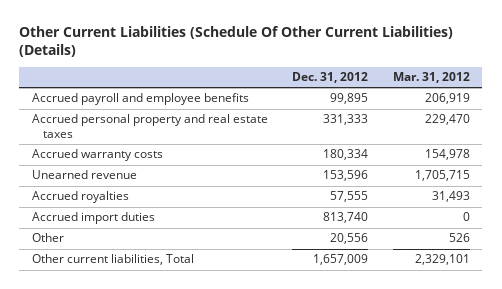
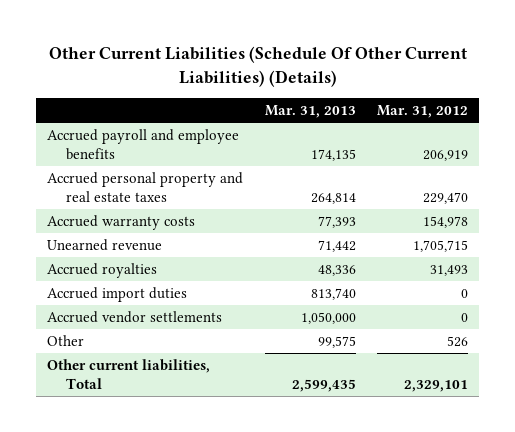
[292,72,369,84] Dec. 31, 2012 -> none
none -> [264,105,356,119] Mar. 31, 2013
none -> [46,311,222,324] Accrued vendor settlements

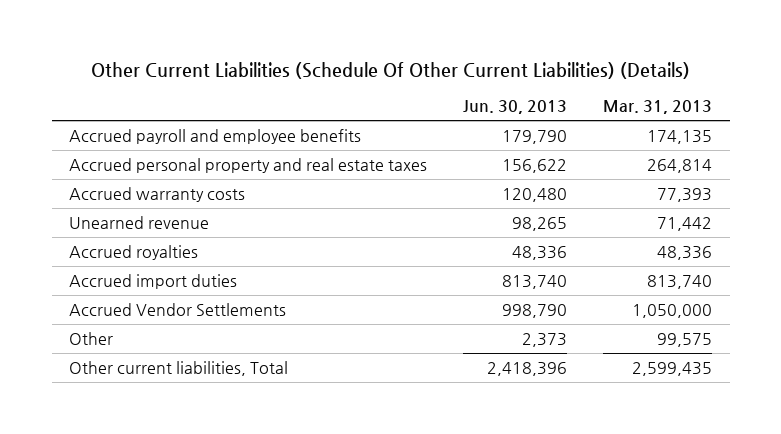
[377,105,469,119] Mar. 31, 2012 -> none
none -> [463,100,568,115] Jun. 30, 2013
[46,311,222,324] Accrued vendor settlements -> [69,303,287,317] Accrued Vendor Settlements

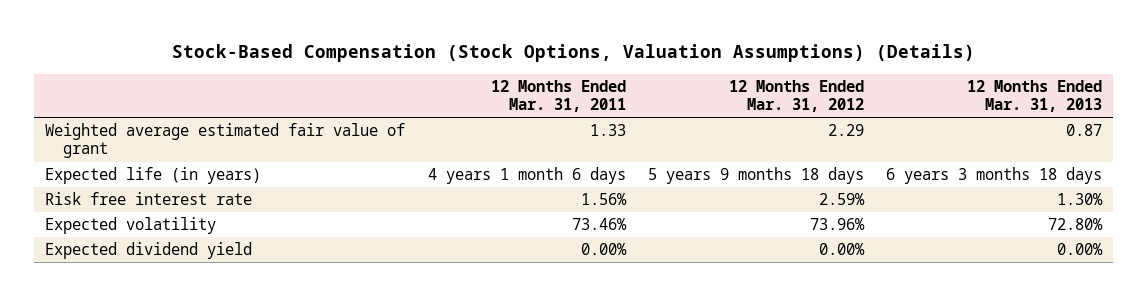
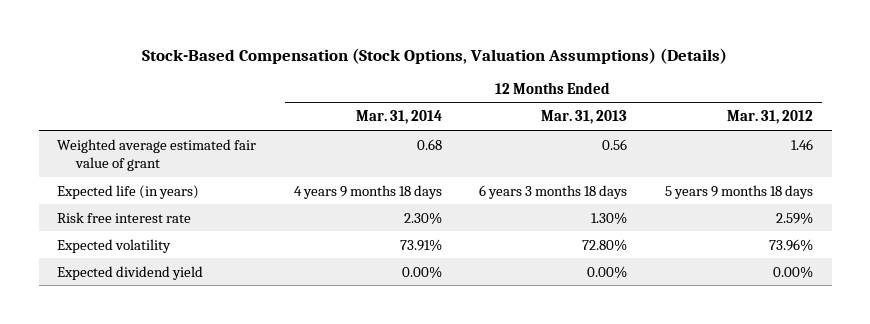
[490,79,626,112] 12 Months Ended Mar. 31, 2011 -> none
none -> [355,110,442,125] Mar. 31, 2014
[828,124,865,137] 2.29 -> [790,138,813,150] 1.46
[1066,124,1103,137] 0.87 -> [602,138,628,150] 0.56

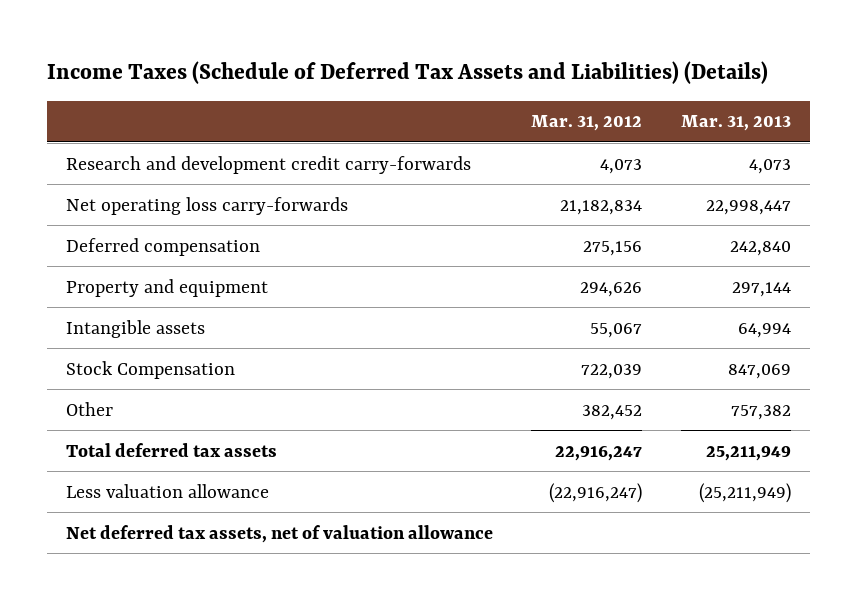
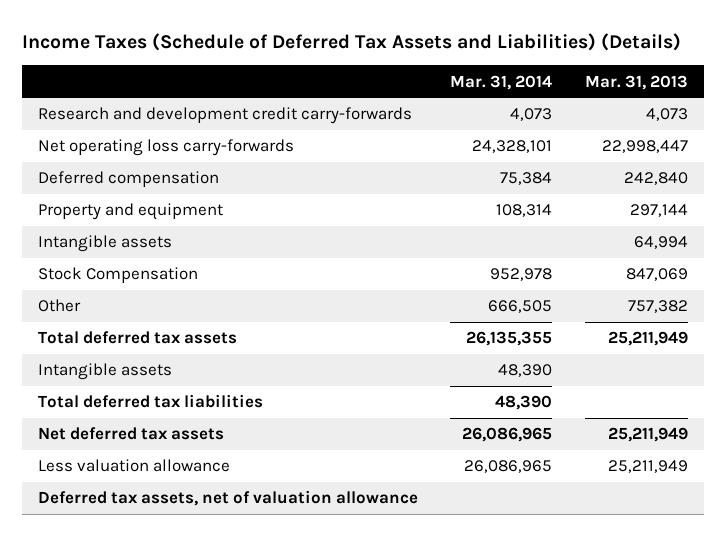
[531,115,643,132] Mar. 31, 2012 -> none
none -> [450,74,553,90] Mar. 31, 2014
none -> [38,363,173,381] Intangible assets
none -> [38,394,264,409] Total deferred tax liabilities
none -> [38,427,225,441] Net deferred tax assets
[698,482,791,503] (25,211,949) -> [607,460,688,474] 25,211,949
[65,524,493,543] Net deferred tax assets, net of valuation allowance -> [38,490,419,507] Deferred tax assets, net of valuation allowance

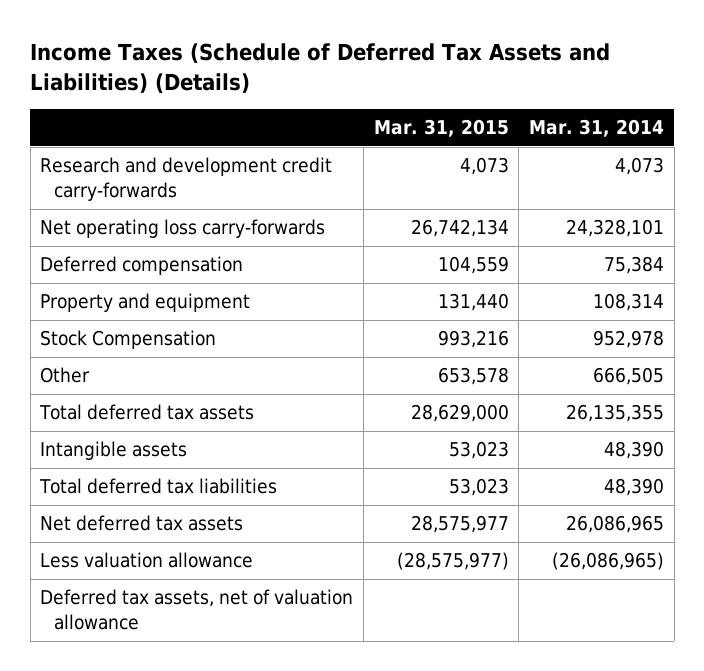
[584,74,688,90] Mar. 31, 2013 -> none
none -> [373,119,509,138] Mar. 31, 2015
[38,235,173,253] Intangible assets -> none
[464,460,553,474] 26,086,965 -> [551,552,664,571] (26,086,965)

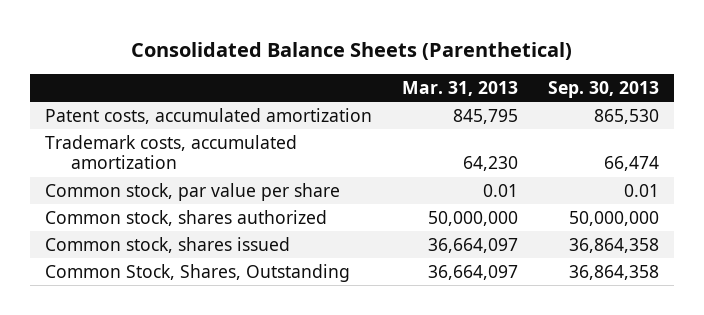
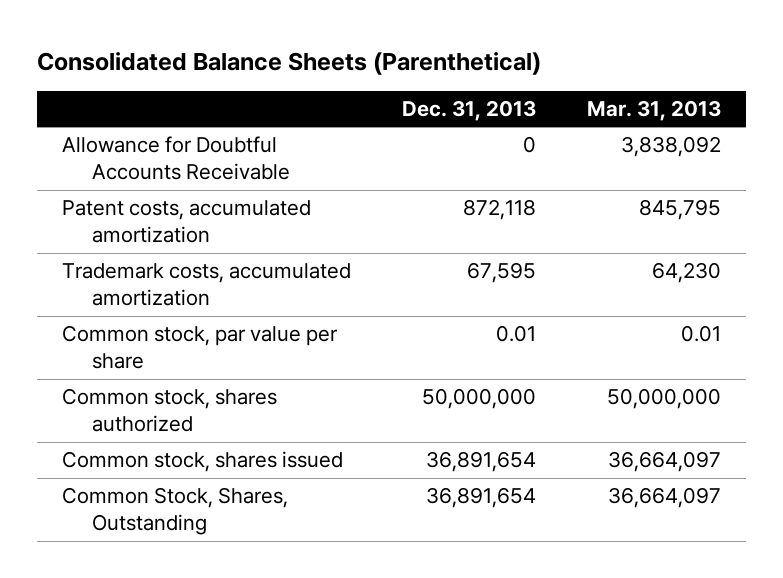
[548,81,660,99] Sep. 30, 2013 -> none
none -> [402,99,537,121] Dec. 31, 2013
none -> [62,136,290,181] Allowance for Doubtful Accounts Receivable

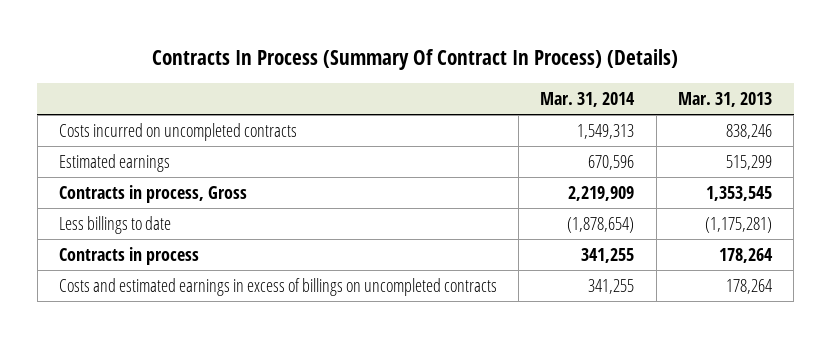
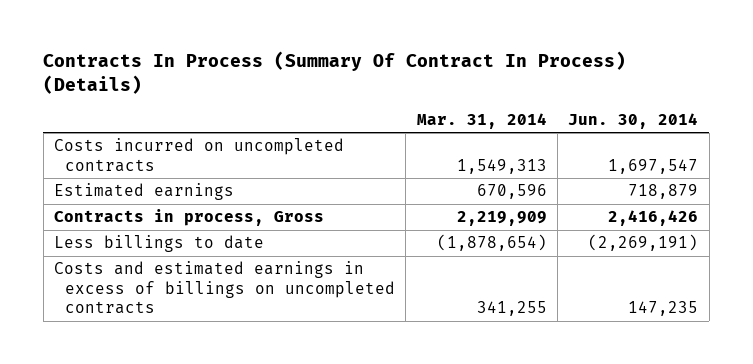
[677,91,772,107] Mar. 31, 2013 -> none
none -> [568,112,699,129] Jun. 30, 2014
[58,246,199,265] Contracts in process -> none

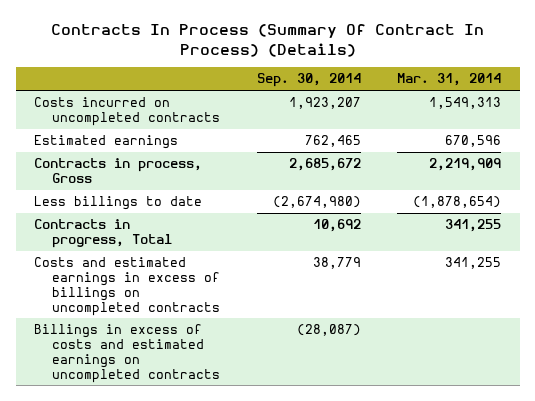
[568,112,699,129] Jun. 30, 2014 -> none
none -> [256,73,361,88] Sep. 30, 2014
none -> [34,219,172,248] Contracts in progress, Total
none -> [34,324,220,383] Billings in excess of costs and estimated earnings on uncompleted contracts

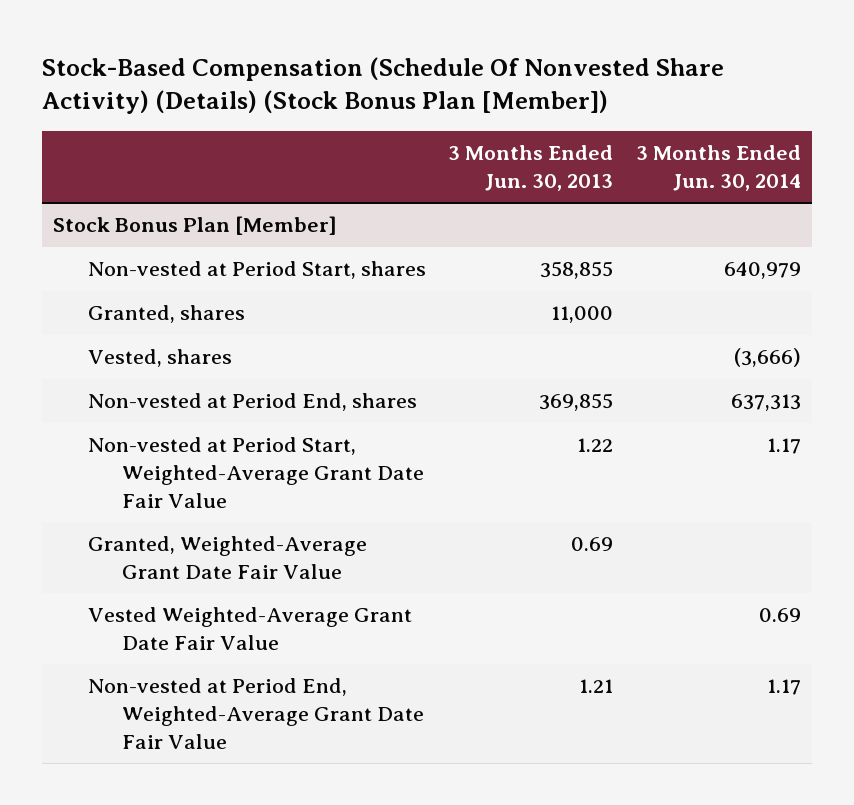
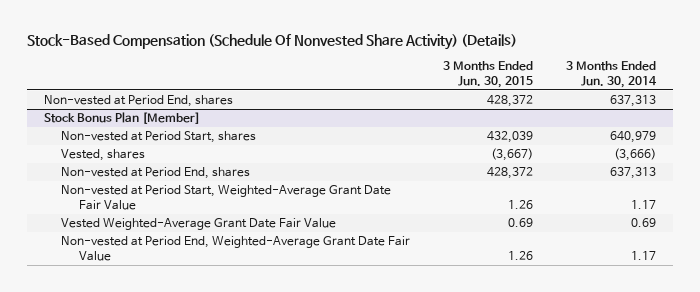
[42,56,725,115] Stock-Based Compensation (Schedule Of Nonvested Share Activity) (Details) (Stock Bonus Plan [Member]) -> [27,34,518,51] Stock-Based Compensation (Schedule Of Nonvested Share Activity) (Details)
[448,145,614,191] 3 Months Ended Jun. 30, 2013 -> none
none -> [443,61,534,88] 3 Months Ended Jun. 30, 2015
none -> [43,95,233,108] Non-vested at Period End, shares
[87,305,245,324] Granted, shares -> none
[87,536,367,579] Granted, Weighted-Average Grant Date Fair Value -> none

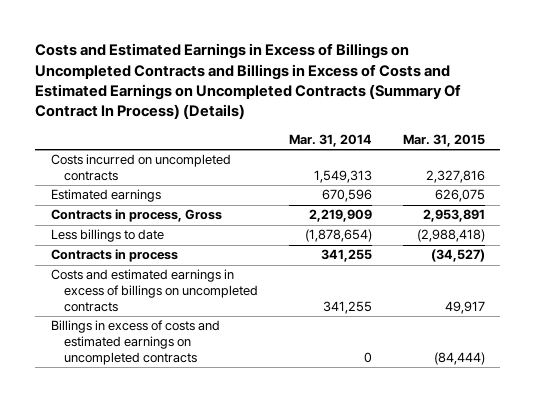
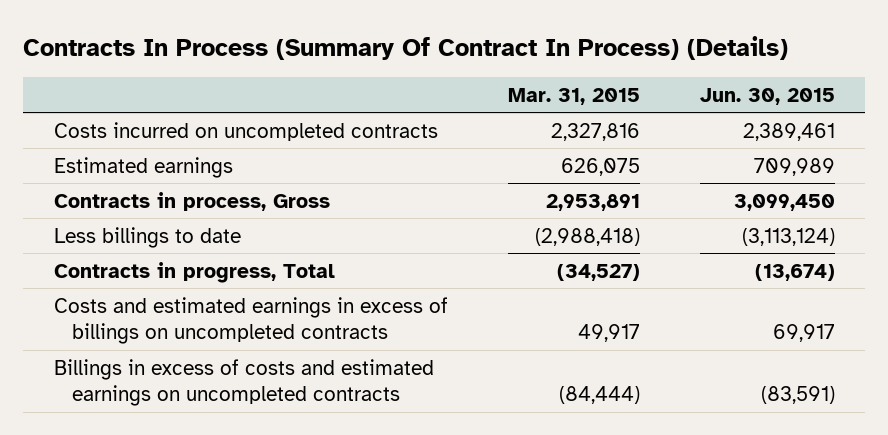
[35,43,462,120] Costs and Estimated Earnings in Excess of Billings on Uncompleted Contracts and Billings in Excess of Costs and Estimated Earnings on Uncompleted Contracts (Summary Of Contract In Process) (Details) -> [23,36,789,61] Contracts In Process (Summary Of Contract In Process) (Details)
[288,133,372,147] Mar. 31, 2014 -> none
none -> [699,88,835,106] Jun. 30, 2015
[50,249,178,263] Contracts in process -> [53,261,335,283] Contracts in progress, Total

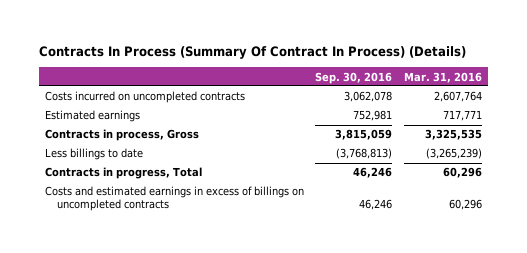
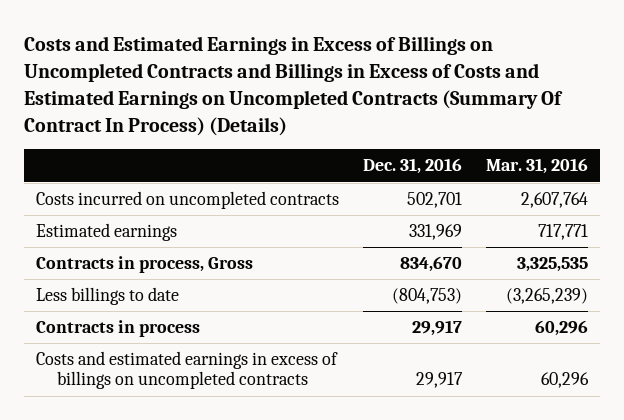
[38,46,466,60] Contracts In Process (Summary Of Contract In Process) (Details) -> [23,35,563,136] Costs and Estimated Earnings in Excess of Billings on Uncompleted Contracts and Billings in Excess of Costs and Estimated Earnings on Uncompleted Contracts (Summary Of Contract In Process) (Details)
[315,71,393,84] Sep. 30, 2016 -> none
none -> [363,158,463,175] Dec. 31, 2016
[44,167,202,180] Contracts in progress, Total -> [35,320,200,338] Contracts in process

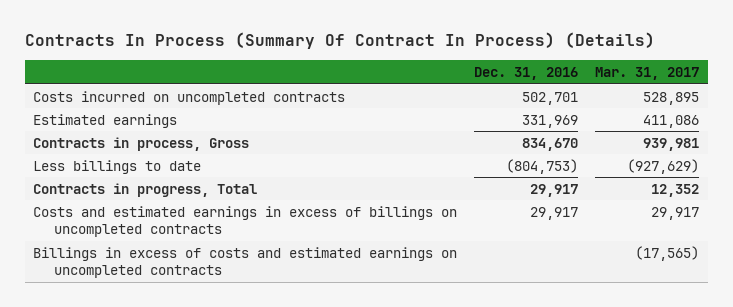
[23,35,563,136] Costs and Estimated Earnings in Excess of Billings on Uncompleted Contracts and Billings in Excess of Costs and Estimated Earnings on Uncompleted Contracts (Summary Of Contract In Process) (Details) -> [24,32,655,50] Contracts In Process (Summary Of Contract In Process) (Details)
[486,158,589,175] Mar. 31, 2016 -> none
none -> [595,66,700,80] Mar. 31, 2017
[35,320,200,338] Contracts in process -> [33,182,258,197] Contracts in progress, Total
none -> [33,246,458,278] Billings in excess of costs and estimated earnings on uncompleted contracts

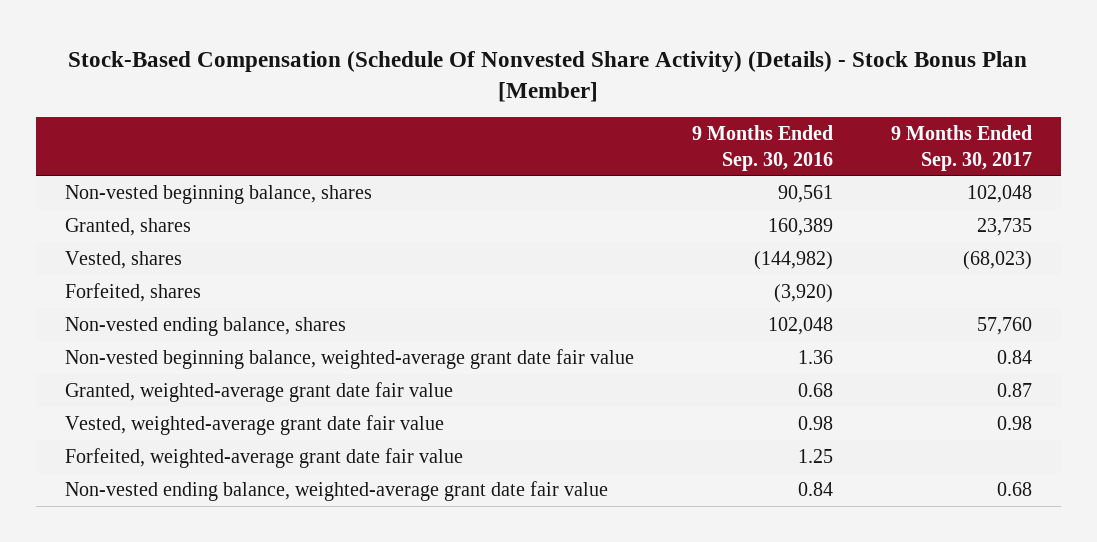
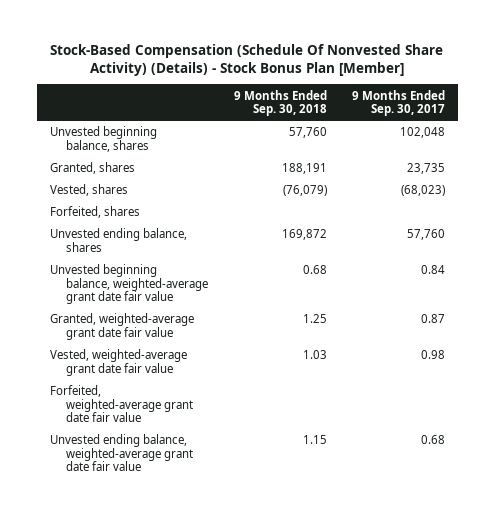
[691,125,833,171] 9 Months Ended Sep. 30, 2016 -> none
none -> [233,89,327,117] 9 Months Ended Sep. 30, 2018
[64,184,372,204] Non-vested beginning balance, shares -> [49,126,157,152] Unvested beginning balance, shares
[64,316,346,336] Non-vested ending balance, shares -> [49,228,187,252] Unvested ending balance, shares
[64,348,634,369] Non-vested beginning balance, weighted-average grant date fair value -> [49,264,209,305] Unvested beginning balance, weighted-average grant date fair value
[64,480,608,501] Non-vested ending balance, weighted-average grant date fair value -> [49,434,194,472] Unvested ending balance, weighted-average grant date fair value

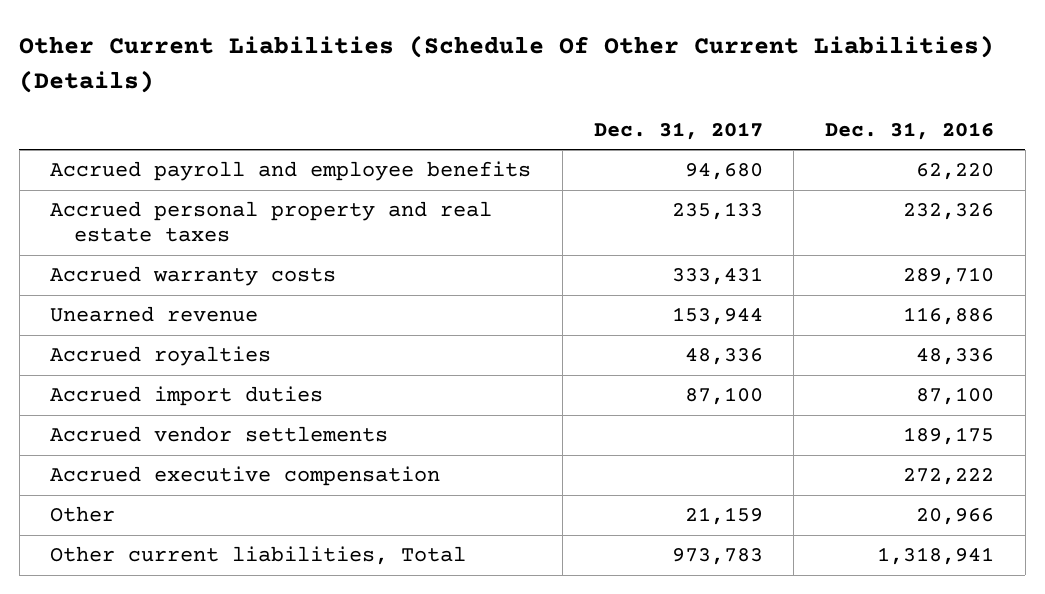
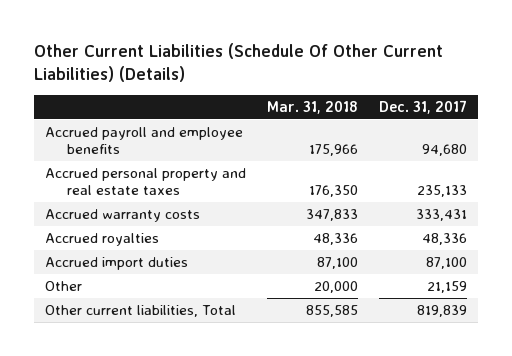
[825,121,995,140] Dec. 31, 2016 -> none
none -> [267,100,359,114] Mar. 31, 2018
[50,306,259,323] Unearned revenue -> none
[50,426,389,443] Accrued vendor settlements -> none
[50,466,441,487] Accrued executive compensation -> none
[671,548,763,566] 973,783 -> [417,304,468,317] 819,839

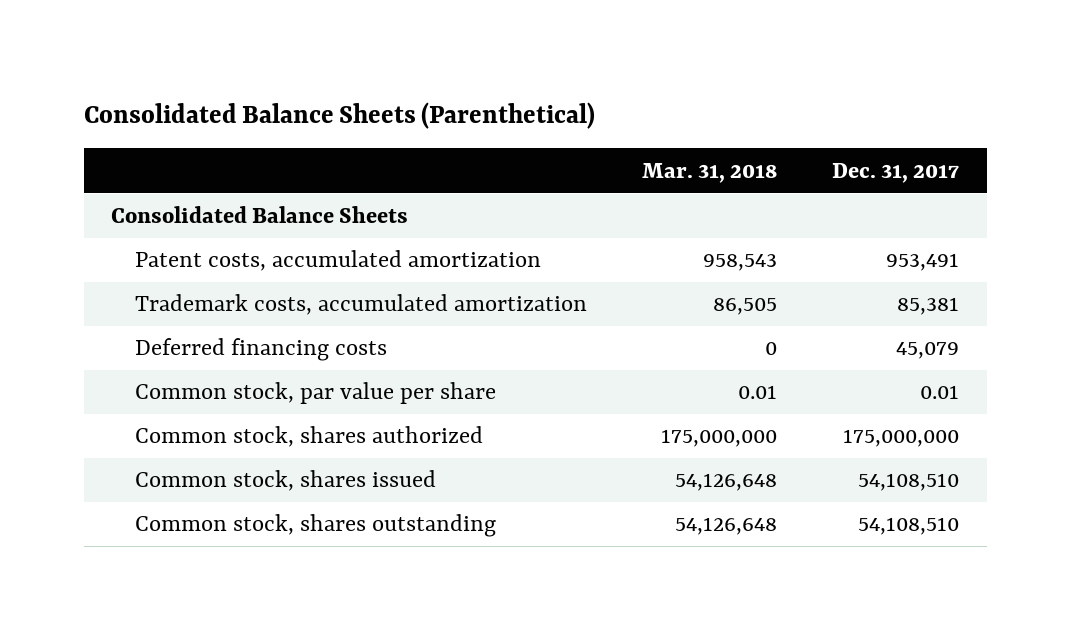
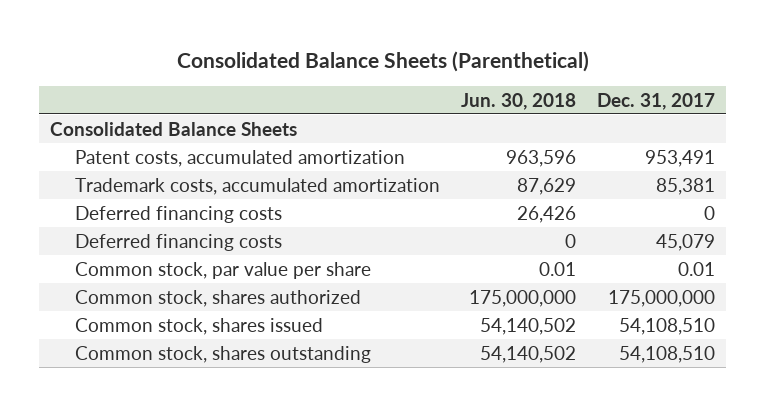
[642,162,778,183] Mar. 31, 2018 -> none
none -> [461,92,577,110] Jun. 30, 2018
none -> [75,205,283,223] Deferred financing costs

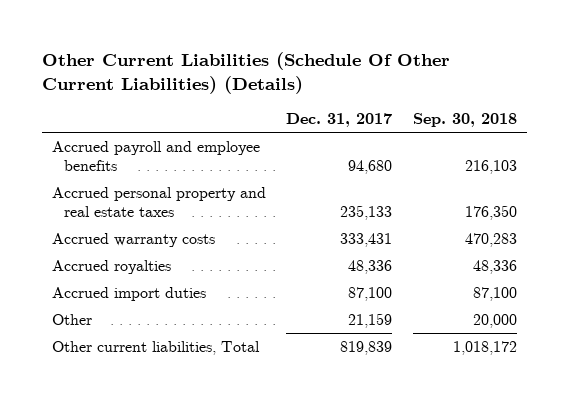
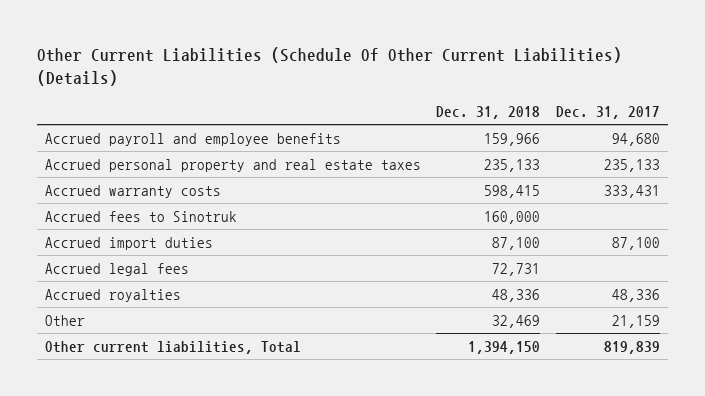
[412,113,517,128] Sep. 30, 2018 -> none
none -> [436,106,541,120] Dec. 31, 2018
none -> [44,210,237,222] Accrued fees to Sinotruk
none -> [44,262,189,276] Accrued legal fees
[52,259,172,274] Accrued royalties -> [44,288,181,302] Accrued royalties

